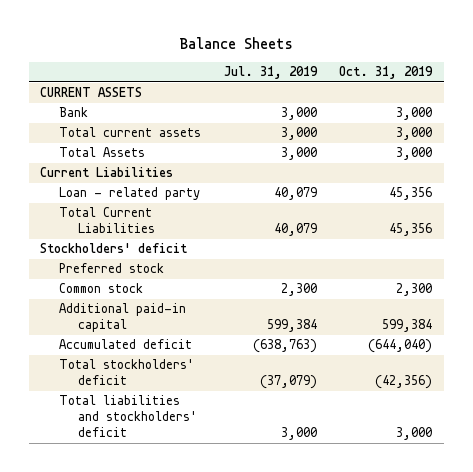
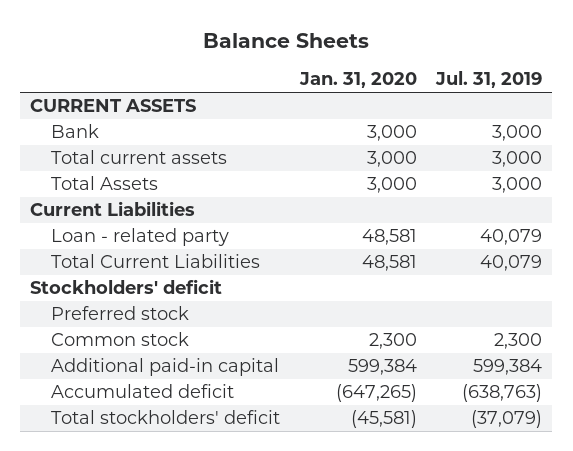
[339,66,434,80] Oct. 31, 2019 -> none
none -> [298,72,417,89] Jan. 31, 2020
[59,395,198,438] Total liabilities and stockholders' deficit -> none

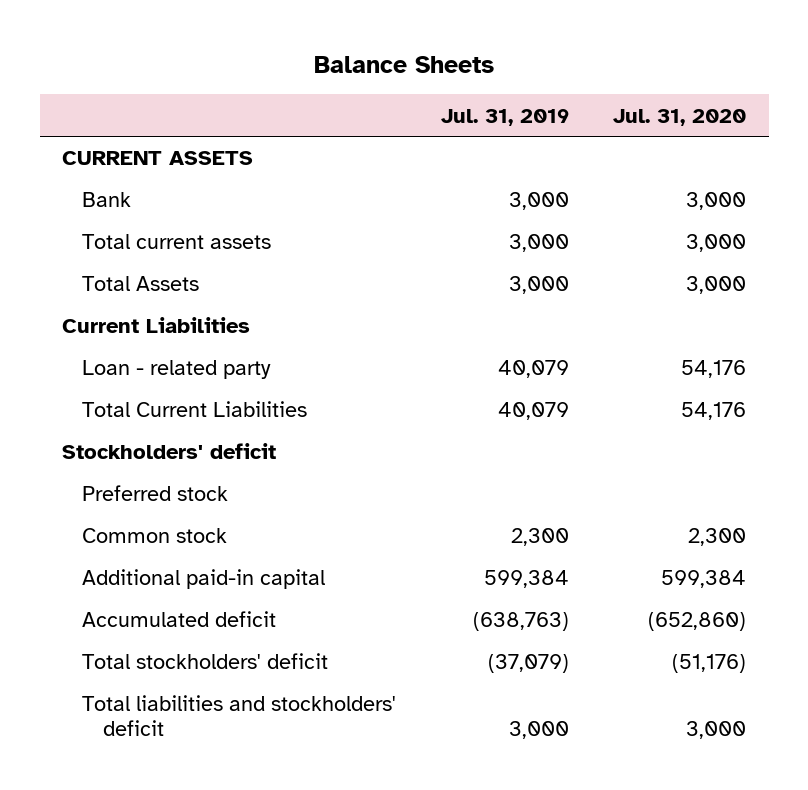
[298,72,417,89] Jan. 31, 2020 -> none
none -> [613,108,747,126] Jul. 31, 2020
none -> [82,695,397,737] Total liabilities and stockholders' deficit

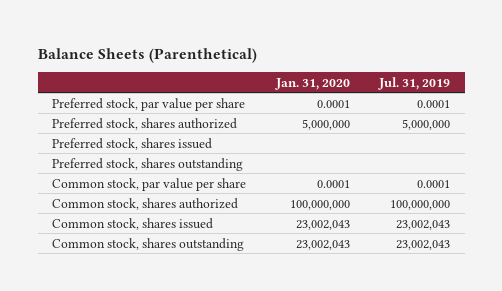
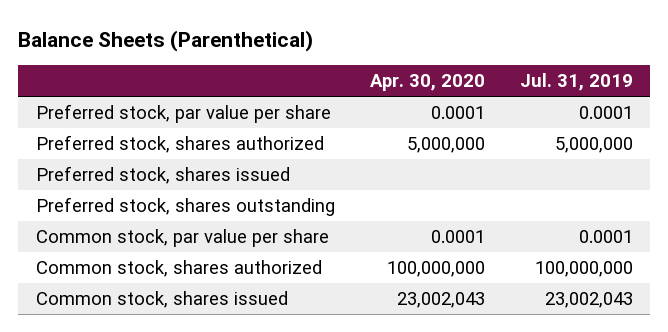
[274,77,350,90] Jan. 31, 2020 -> none
none -> [369,74,485,92] Apr. 30, 2020
[52,237,245,251] Common stock, shares outstanding -> none

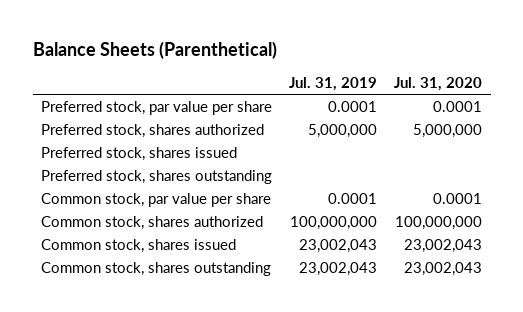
[369,74,485,92] Apr. 30, 2020 -> none
none -> [394,77,483,92] Jul. 31, 2020
none -> [41,261,272,276] Common stock, shares outstanding

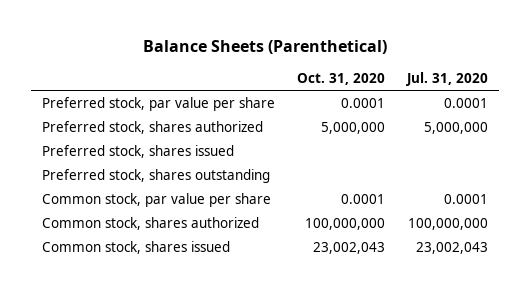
[289,77,378,92] Jul. 31, 2019 -> none
none -> [297,72,386,85] Oct. 31, 2020
[41,261,272,276] Common stock, shares outstanding -> none

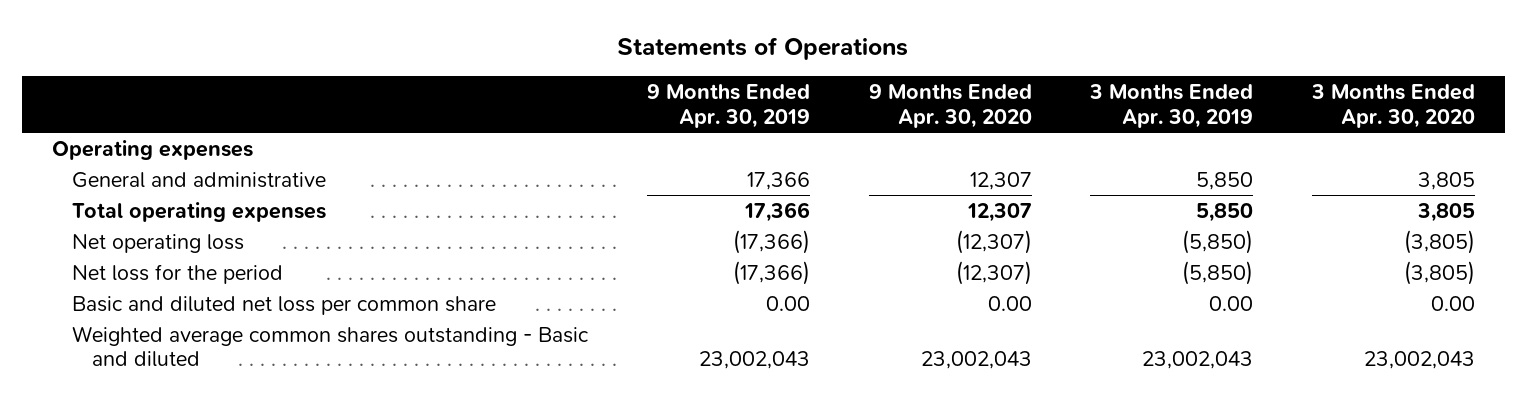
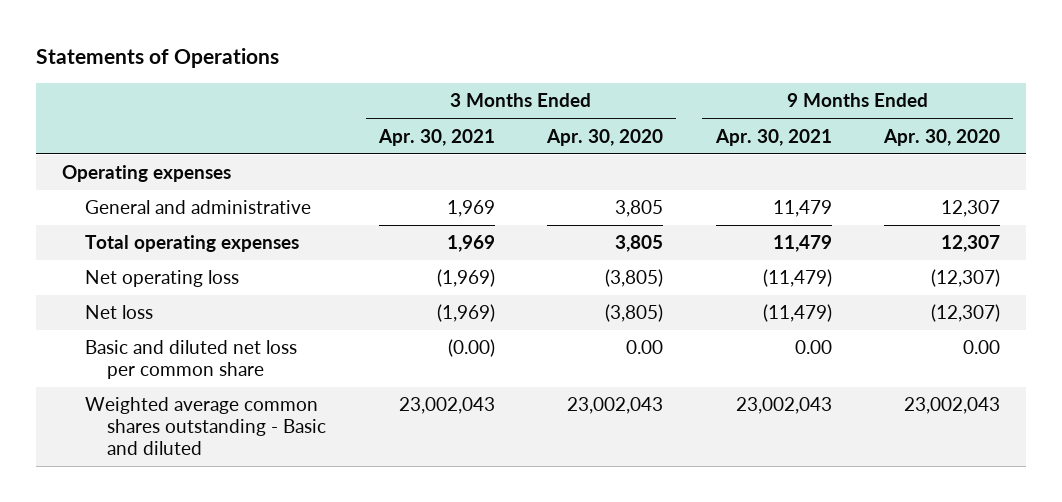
[646,84,810,128] 9 Months Ended Apr. 30, 2019 -> none
[1089,84,1254,128] 3 Months Ended Apr. 30, 2019 -> none
none -> [377,128,495,146] Apr. 30, 2021
none -> [714,128,832,146] Apr. 30, 2021
[71,263,283,284] Net loss for the period -> [84,305,153,320] Net loss

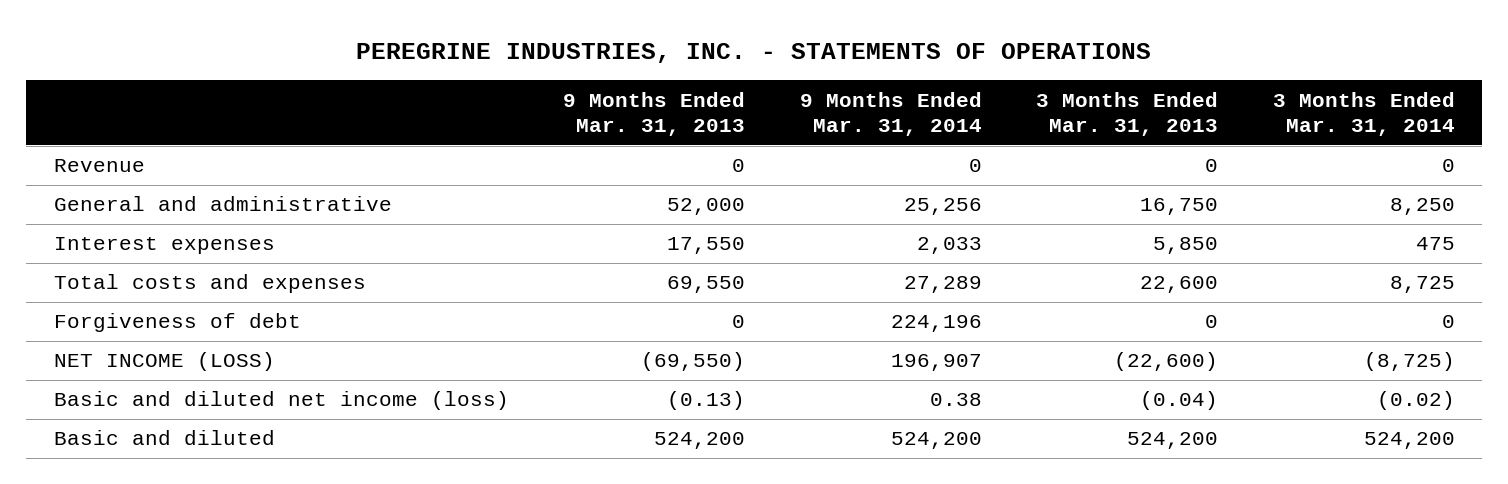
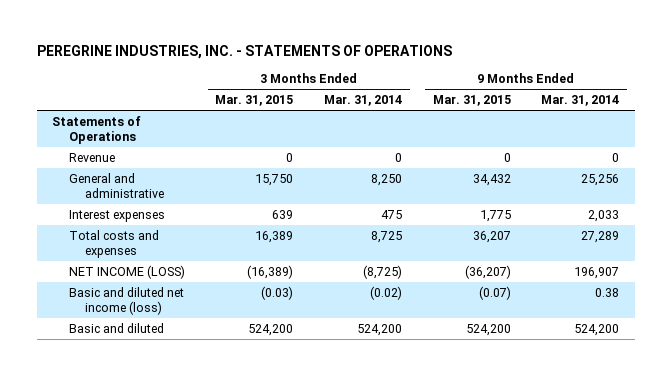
[563,91,746,137] 9 Months Ended Mar. 31, 2013 -> none
[1036,91,1219,137] 3 Months Ended Mar. 31, 2013 -> none
none -> [215,95,294,107] Mar. 31, 2015
none -> [432,95,511,107] Mar. 31, 2015
none -> [52,115,142,145] Statements of Operations
[53,313,301,333] Forgiveness of debt -> none

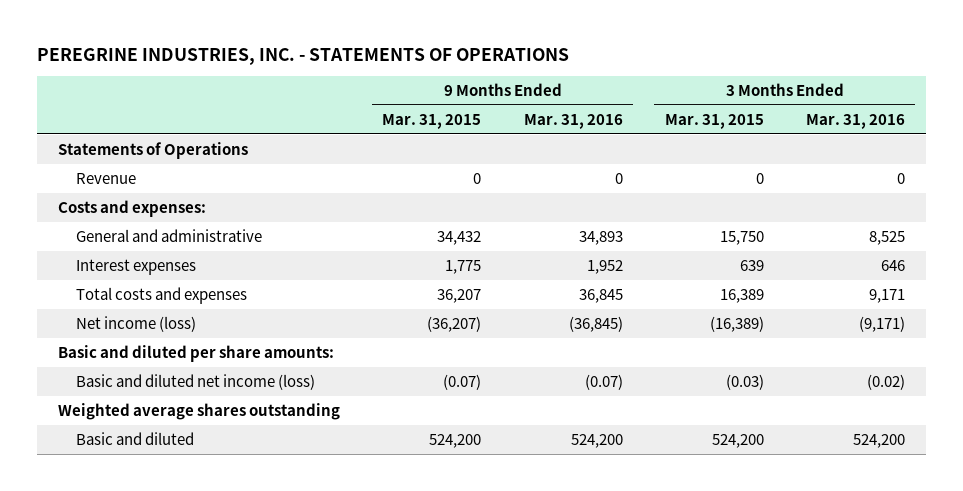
[323,95,402,107] Mar. 31, 2014 -> none
[541,95,620,107] Mar. 31, 2014 -> none
none -> [523,113,623,129] Mar. 31, 2016
none -> [805,113,905,129] Mar. 31, 2016
none -> [58,200,207,218] Costs and expenses:
[68,264,185,279] NET INCOME (LOSS) -> [75,316,196,333] Net income (loss)
none -> [58,345,335,363] Basic and diluted per share amounts:
none -> [58,403,341,421] Weighted average shares outstanding

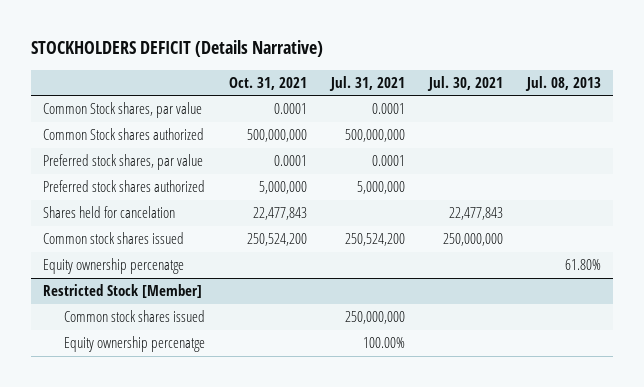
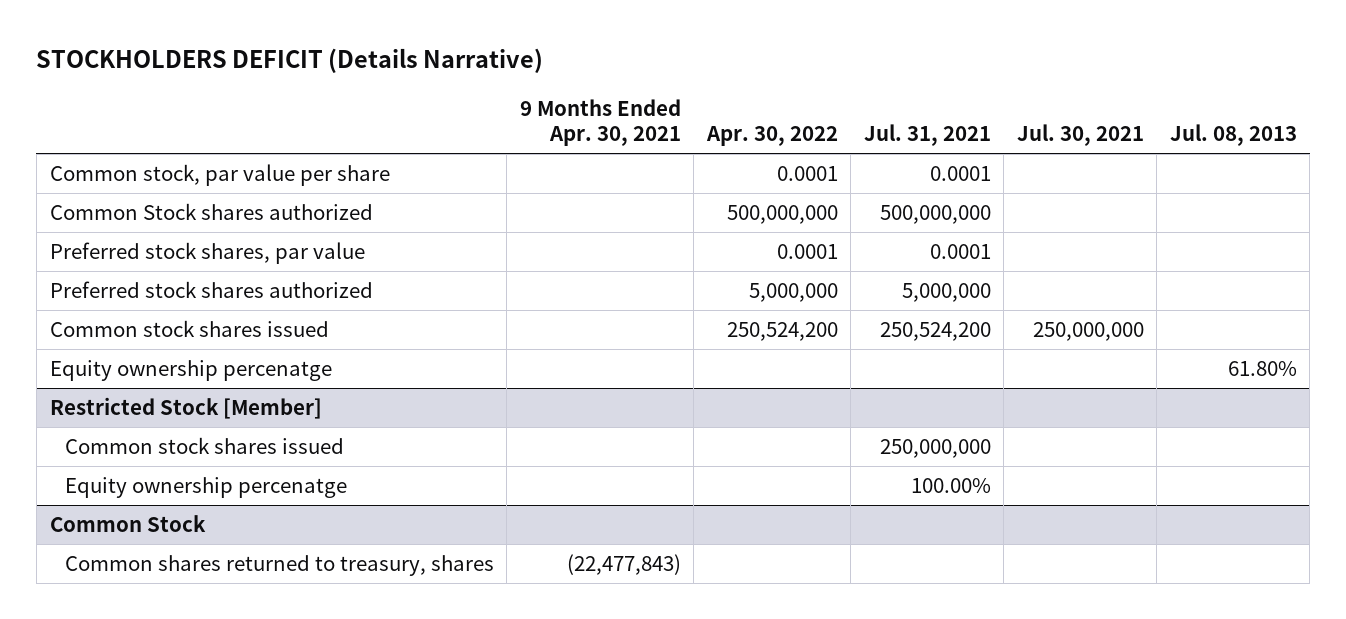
[229,76,308,90] Oct. 31, 2021 -> none
none -> [519,98,681,147] 9 Months Ended Apr. 30, 2021
none -> [705,126,838,147] Apr. 30, 2022
[43,102,203,119] Common Stock shares, par value -> [49,163,390,186] Common stock, par value per share
[43,206,176,219] Shares held for cancelation -> none
none -> [49,514,206,532] Common Stock
none -> [64,554,494,576] Common shares returned to treasury, shares

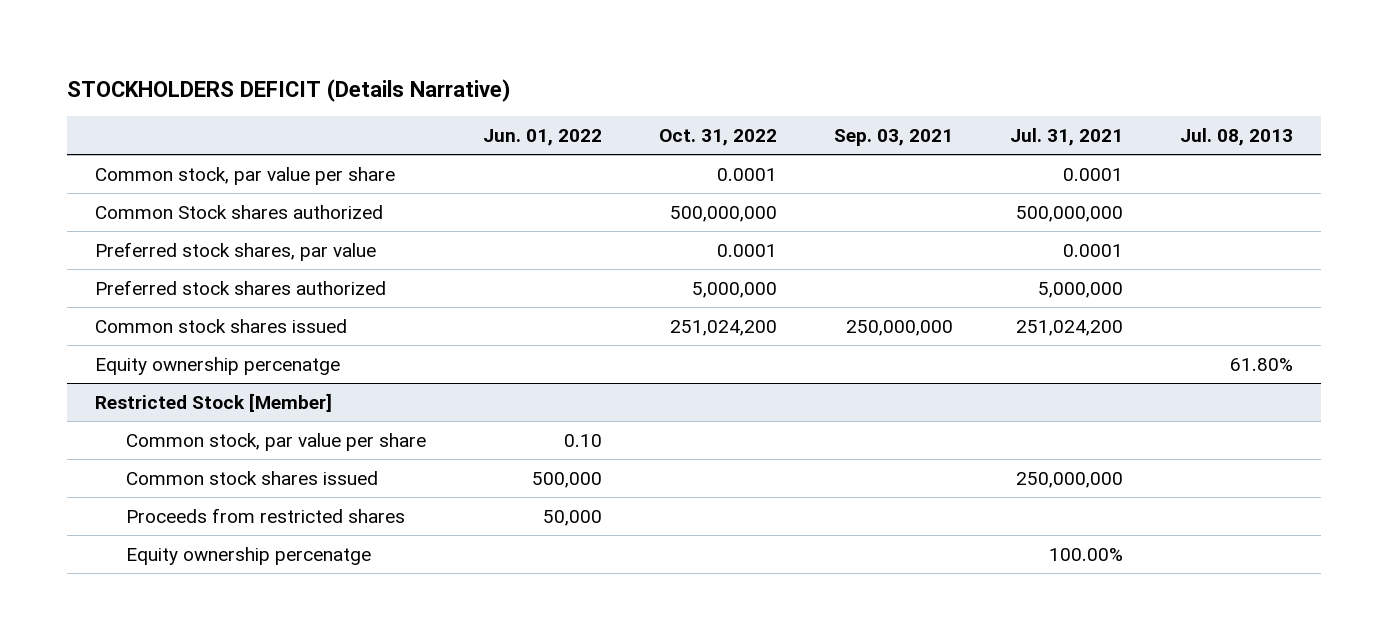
[519,98,681,147] 9 Months Ended Apr. 30, 2021 -> none
[705,126,838,147] Apr. 30, 2022 -> none
[1016,124,1144,147] Jul. 30, 2021 -> none
none -> [482,128,602,146] Jun. 01, 2022
none -> [658,128,777,146] Oct. 31, 2022
none -> [833,128,953,146] Sep. 03, 2021
[879,321,991,341] 250,524,200 -> [1015,319,1123,336] 251,024,200
none -> [125,432,426,451] Common stock, par value per share
none -> [125,507,405,523] Proceeds from restricted shares
[49,514,206,532] Common Stock -> none
[64,554,494,576] Common shares returned to treasury, shares -> none

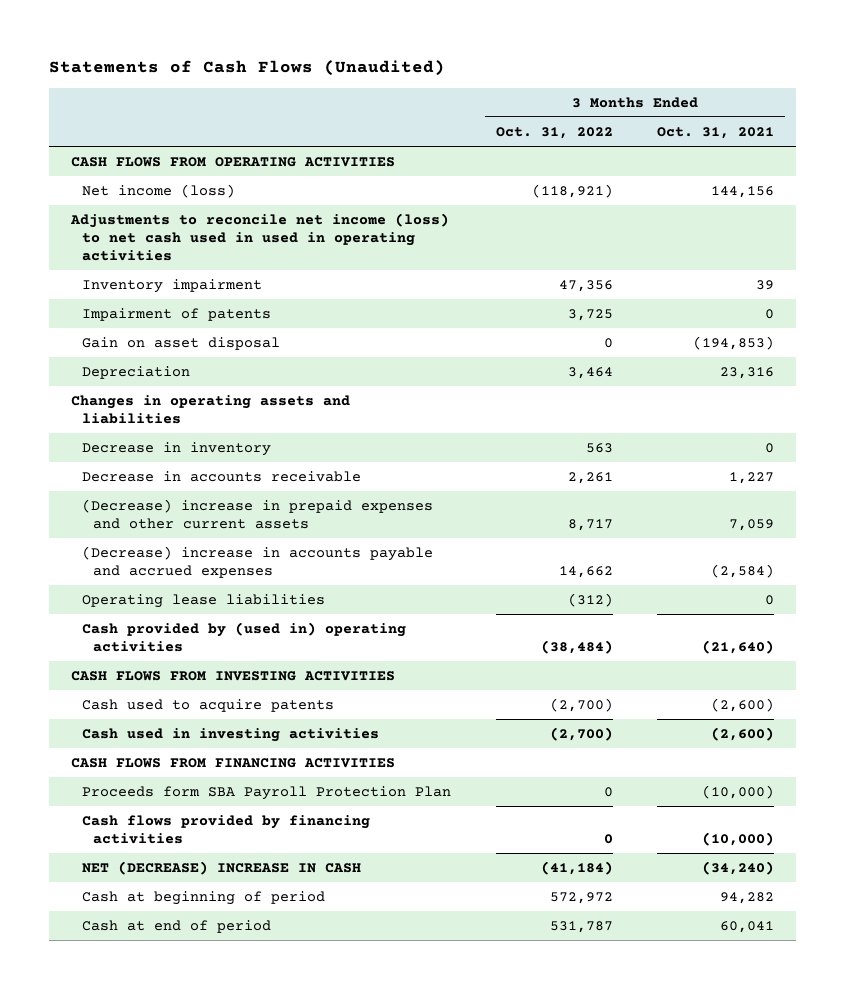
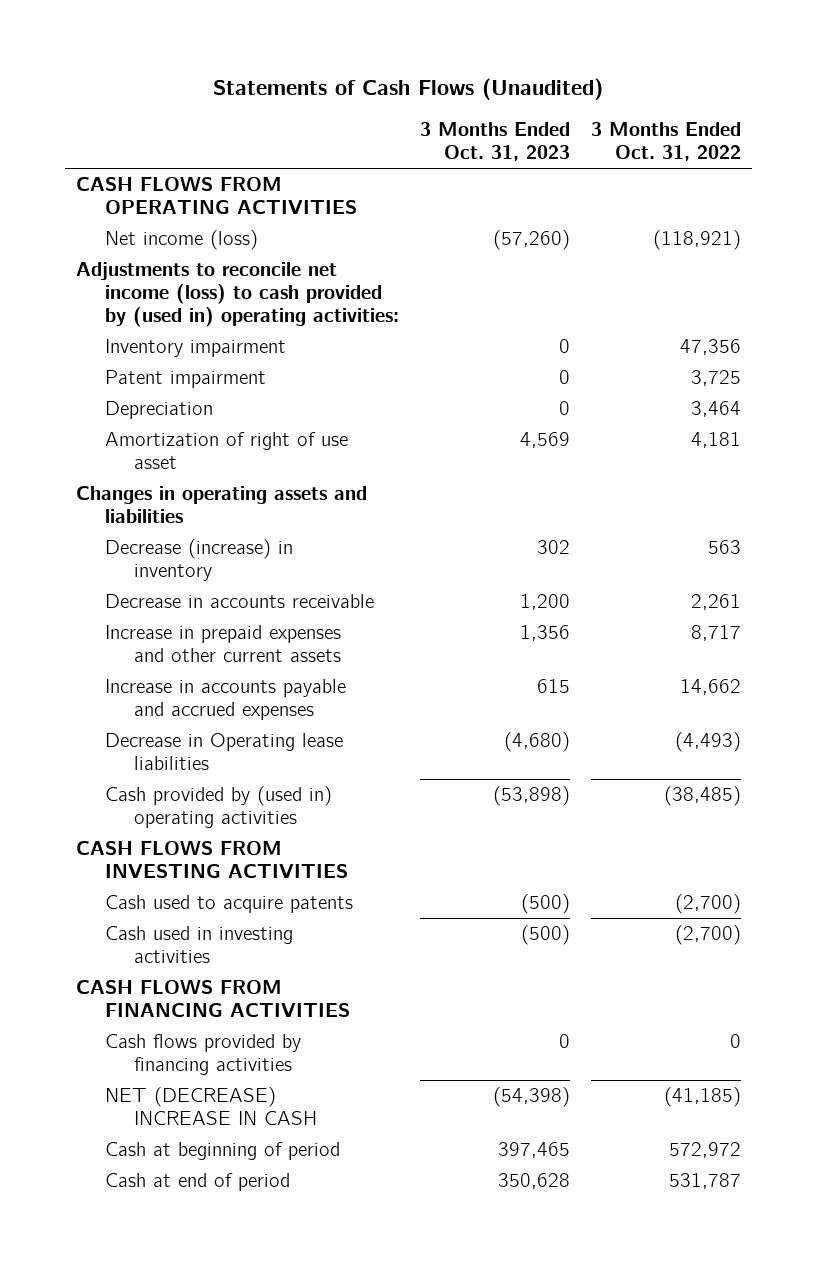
[657,126,775,139] Oct. 31, 2021 -> none
none -> [419,122,570,162] 3 Months Ended Oct. 31, 2023
[70,213,450,261] Adjustments to reconcile net income (loss) to net cash used in used in operating activities -> [75,262,399,328] Adjustments to reconcile net income (loss) to cash provided by (used in) operating activities:
[82,337,281,351] Gain on asset disposal -> none
[82,308,272,322] Impairment of patents -> [104,370,266,389] Patent impairment
none -> [104,432,348,470] Amortization of right of use asset
[82,442,272,457] Decrease in inventory -> [104,539,293,582] Decrease (increase) in inventory
[82,499,434,530] (Decrease) increase in prepaid expenses and other current assets -> [104,625,341,663] Increase in prepaid expenses and other current assets
[82,546,434,579] (Decrease) increase in accounts payable and accrued expenses -> [104,679,346,721] Increase in accounts payable and accrued expenses
[82,594,326,609] Operating lease liabilities -> [104,733,343,771] Decrease in Operating lease liabilities
[567,593,613,608] (312) -> [675,732,742,753] (4,493)
[540,640,613,655] (38,484) -> [664,786,742,807] (38,485)
[82,786,452,801] Proceeds form SBA Payroll Protection Plan -> none
[540,861,613,876] (41,184) -> [664,1087,742,1108] (41,185)

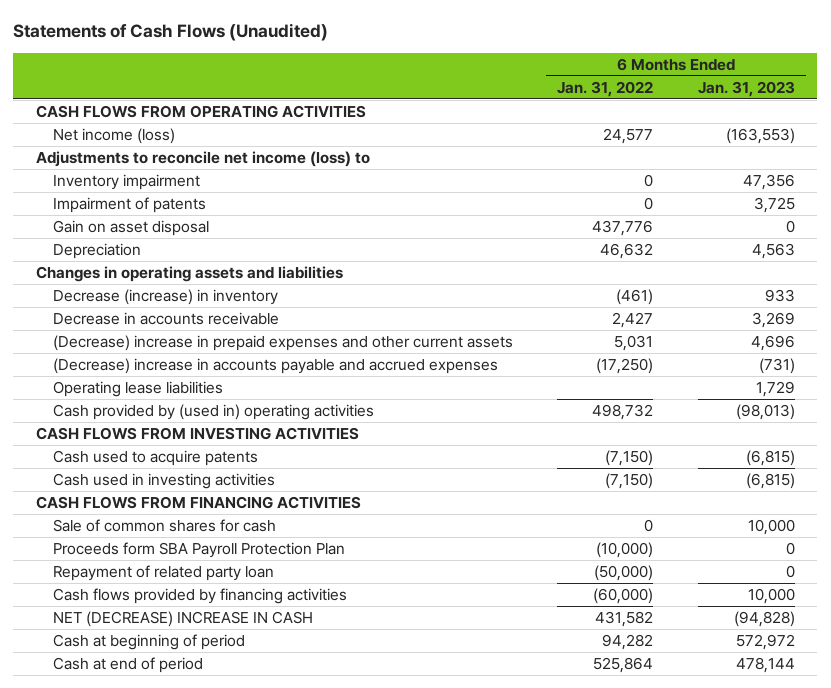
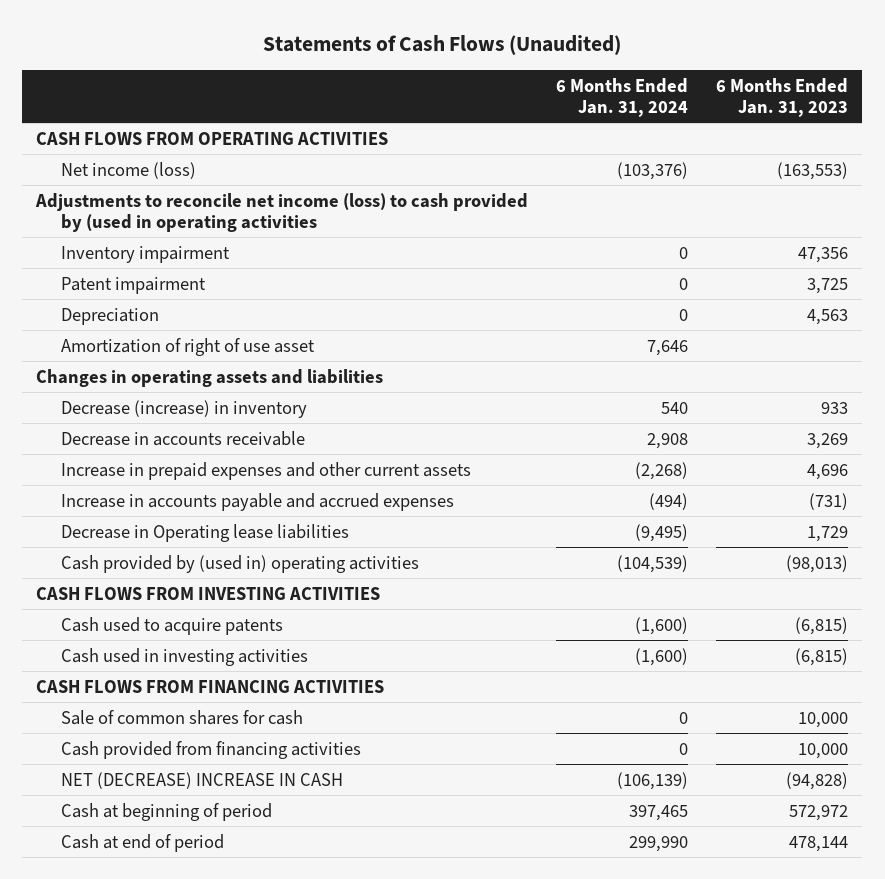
[557,80,654,97] Jan. 31, 2022 -> none
none -> [556,77,689,118] 6 Months Ended Jan. 31, 2024
[35,150,370,167] Adjustments to reconcile net income (loss) to -> [35,192,529,233] Adjustments to reconcile net income (loss) to cash provided by (used in operating activities
[52,219,209,236] Gain on asset disposal -> none
[52,196,206,213] Impairment of patents -> [61,276,207,294] Patent impairment
none -> [61,337,316,356] Amortization of right of use asset
[52,334,513,351] (Decrease) increase in prepaid expenses and other current assets -> [61,461,472,480] Increase in prepaid expenses and other current assets
[52,357,498,374] (Decrease) increase in accounts payable and accrued expenses -> [61,492,455,511] Increase in accounts payable and accrued expenses
[52,380,223,397] Operating lease liabilities -> [61,523,350,542] Decrease in Operating lease liabilities
[52,541,345,558] Proceeds form SBA Payroll Protection Plan -> none
[52,564,274,581] Repayment of related party loan -> none
[52,587,347,604] Cash flows provided by financing activities -> [61,740,362,759] Cash provided from financing activities

